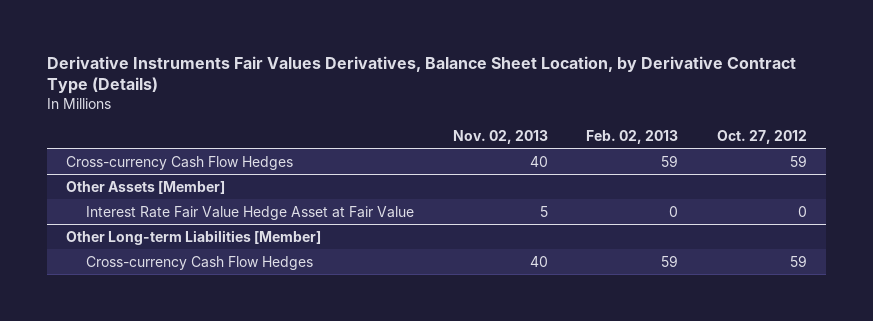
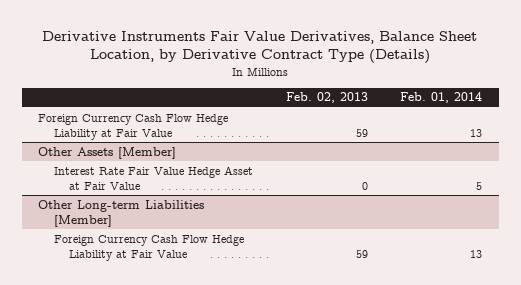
[47,55,797,95] Derivative Instruments Fair Values Derivatives, Balance Sheet Location, by Derivative Contract Type (Details) -> [42,30,478,65] Derivative Instruments Fair Value Derivatives, Balance Sheet Location, by Derivative Contract Type (Details)
[452,129,548,144] Nov. 02, 2013 -> none
[716,129,807,144] Oct. 27, 2012 -> none
none -> [400,92,483,104] Feb. 01, 2014
[66,155,294,170] Cross-currency Cash Flow Hedges -> [38,113,229,140] Foreign Currency Cash Flow Hedge Liability at Fair Value
[86,255,314,270] Cross-currency Cash Flow Hedges -> [53,234,244,261] Foreign Currency Cash Flow Hedge Liability at Fair Value

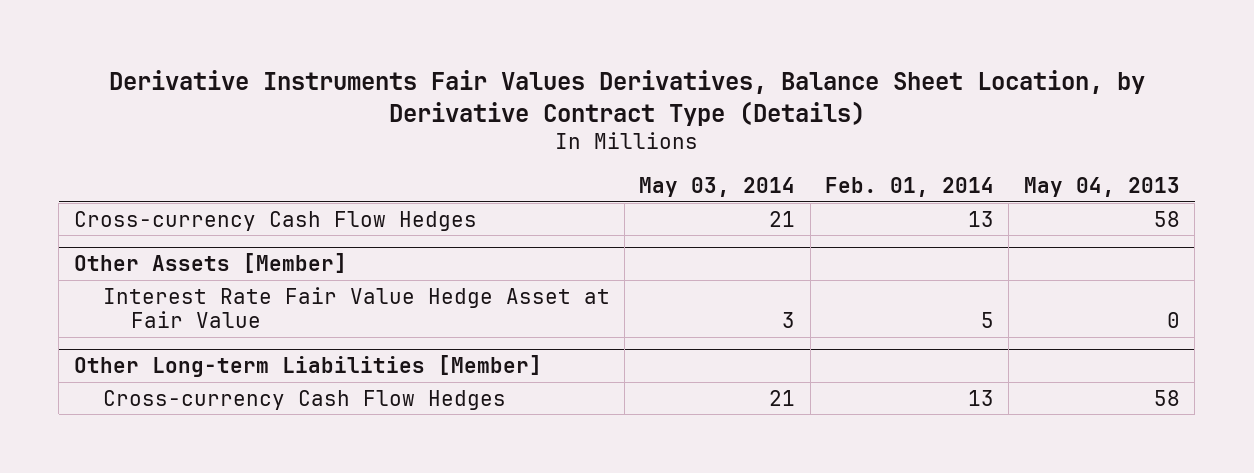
[42,30,478,65] Derivative Instruments Fair Value Derivatives, Balance Sheet Location, by Derivative Contract Type (Details) -> [108,70,1145,126] Derivative Instruments Fair Values Derivatives, Balance Sheet Location, by Derivative Contract Type (Details)
[285,92,368,104] Feb. 02, 2013 -> none
none -> [639,177,796,198] May 03, 2014
none -> [1023,177,1180,198] May 04, 2013
[38,113,229,140] Foreign Currency Cash Flow Hedge Liability at Fair Value -> [73,210,477,231] Cross-currency Cash Flow Hedges
[53,234,244,261] Foreign Currency Cash Flow Hedge Liability at Fair Value -> [102,389,506,410] Cross-currency Cash Flow Hedges

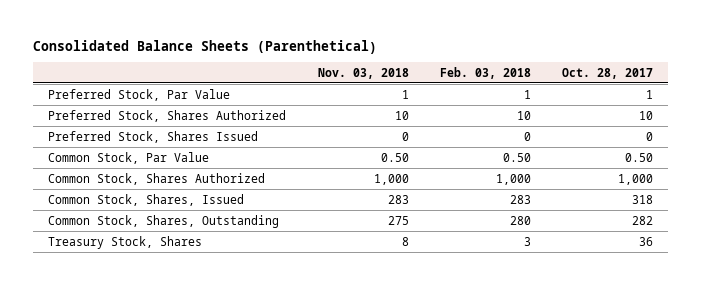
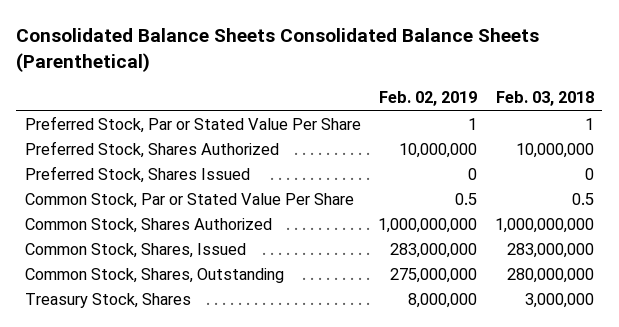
[32,39,377,54] Consolidated Balance Sheets (Parenthetical) -> [16,28,540,73] Consolidated Balance Sheets Consolidated Balance Sheets (Parenthetical)
[317,67,409,79] Nov. 03, 2018 -> none
[561,67,653,79] Oct. 28, 2017 -> none
none -> [379,91,478,107] Feb. 02, 2019
[48,88,231,101] Preferred Stock, Par Value -> [24,115,361,133] Preferred Stock, Par or Stated Value Per Share
[516,110,531,120] 10 -> [515,142,594,158] 10,000,000
[48,151,210,164] Common Stock, Par Value -> [24,192,354,208] Common Stock, Par or Stated Value Per Share
[502,152,531,162] 0.50 -> [571,192,594,205] 0.5
[495,173,531,185] 1,000 -> [494,217,594,233] 1,000,000,000
[509,194,531,204] 283 -> [506,242,594,258] 283,000,000
[509,215,531,225] 280 -> [506,267,594,283] 280,000,000
[523,236,531,246] 3 -> [524,292,594,308] 3,000,000

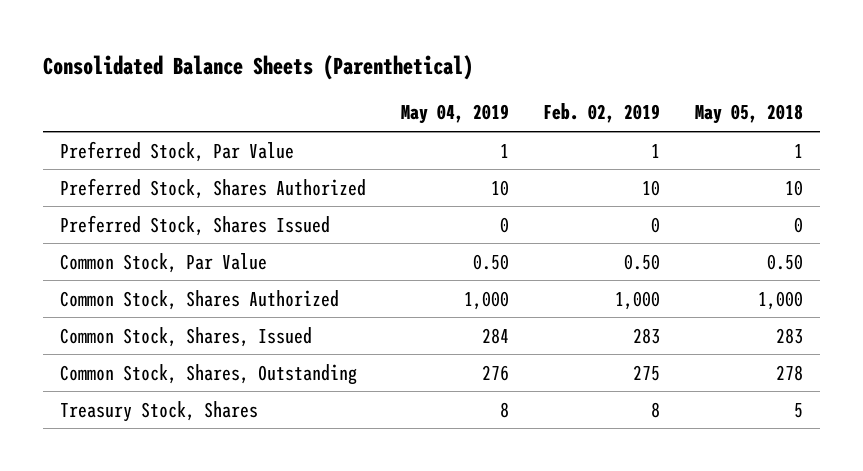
[16,28,540,73] Consolidated Balance Sheets Consolidated Balance Sheets (Parenthetical) -> [42,54,473,80] Consolidated Balance Sheets (Parenthetical)
[495,91,594,107] Feb. 03, 2018 -> none
none -> [400,104,509,125] May 04, 2019
none -> [694,104,803,125] May 05, 2018
[24,115,361,133] Preferred Stock, Par or Stated Value Per Share -> [60,140,295,162] Preferred Stock, Par Value
[399,142,478,158] 10,000,000 -> [642,179,661,196] 10
[24,192,354,208] Common Stock, Par or Stated Value Per Share -> [60,252,268,273] Common Stock, Par Value
[455,192,478,205] 0.5 -> [624,253,661,270] 0.50
[378,217,478,233] 1,000,000,000 -> [615,290,661,310] 1,000
[390,242,478,258] 283,000,000 -> [633,327,661,344] 283
[390,267,478,283] 275,000,000 -> [633,364,661,381] 275
[408,292,478,308] 8,000,000 -> [651,401,661,418] 8

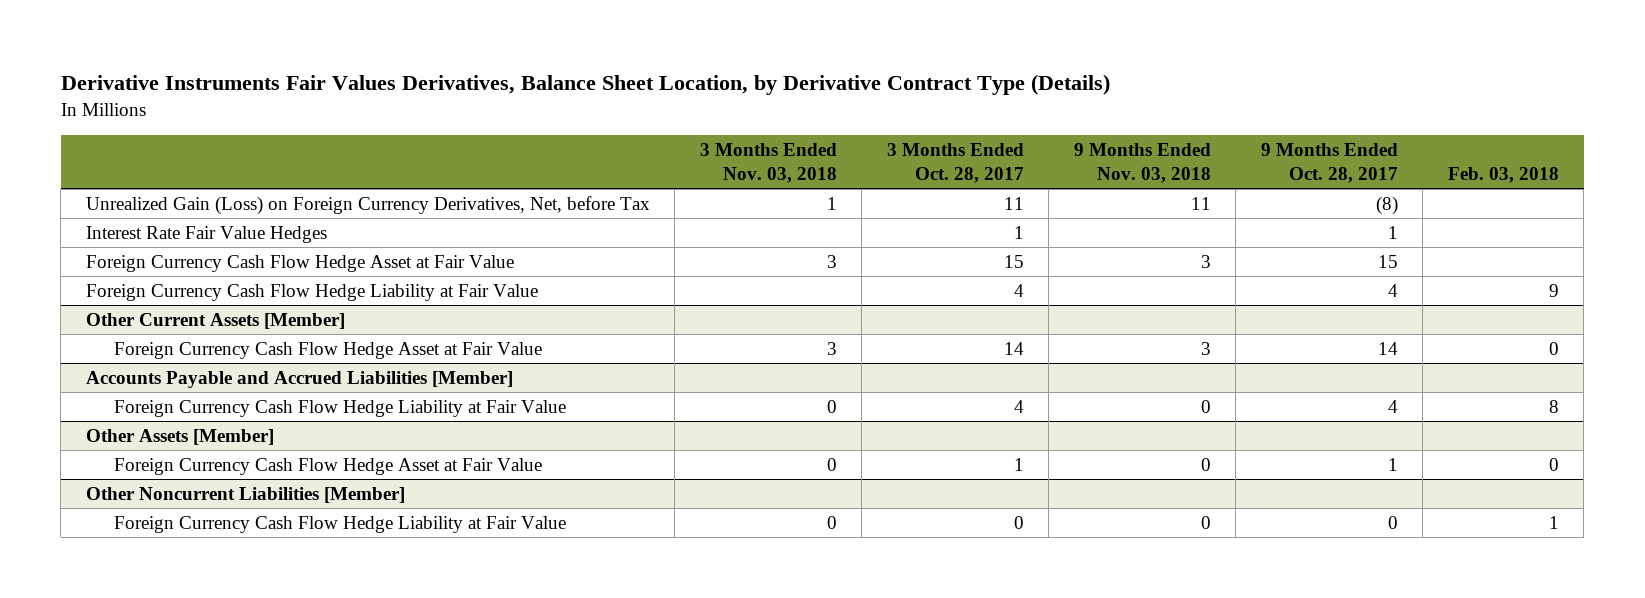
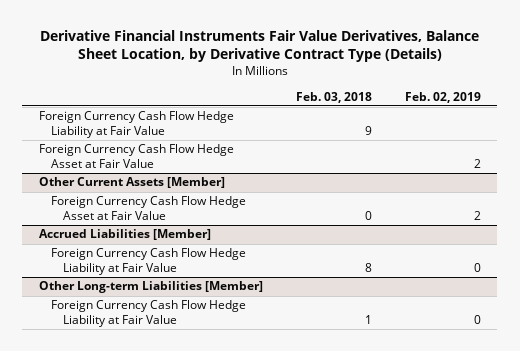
[60,74,1110,96] Derivative Instruments Fair Values Derivatives, Balance Sheet Location, by Derivative Contract Type (Details) -> [39,29,479,63] Derivative Financial Instruments Fair Value Derivatives, Balance Sheet Location, by Derivative Contract Type (Details)
[699,143,837,183] 3 Months Ended Nov. 03, 2018 -> none
[886,143,1024,183] 3 Months Ended Oct. 28, 2017 -> none
[1073,143,1211,183] 9 Months Ended Nov. 03, 2018 -> none
[1260,143,1398,183] 9 Months Ended Oct. 28, 2017 -> none
none -> [404,91,481,103] Feb. 02, 2019
[85,195,650,215] Unrealized Gain (Loss) on Foreign Currency Derivatives, Net, before Tax -> none
[85,225,327,243] Interest Rate Fair Value Hedges -> none
[85,254,514,272] Foreign Currency Cash Flow Hedge Asset at Fair Value -> [38,144,234,168] Foreign Currency Cash Flow Hedge Asset at Fair Value
[85,370,513,388] Accounts Payable and Accrued Liabilities [Member] -> [38,229,211,241] Accrued Liabilities [Member]
[85,428,274,445] Other Assets [Member] -> none
[113,457,542,475] Foreign Currency Cash Flow Hedge Asset at Fair Value -> none
[85,486,405,503] Other Noncurrent Liabilities [Member] -> [38,281,263,294] Other Long-term Liabilities [Member]

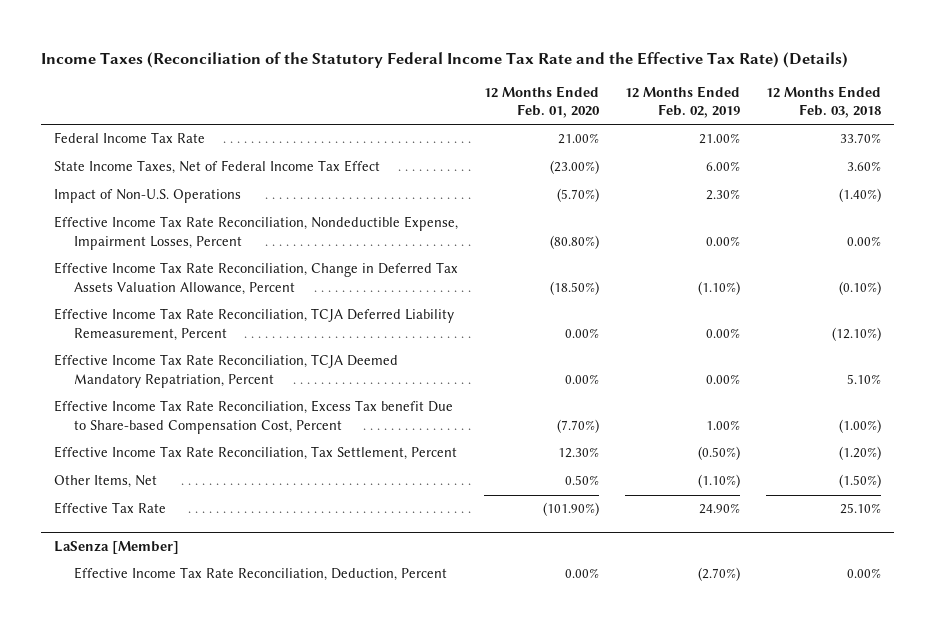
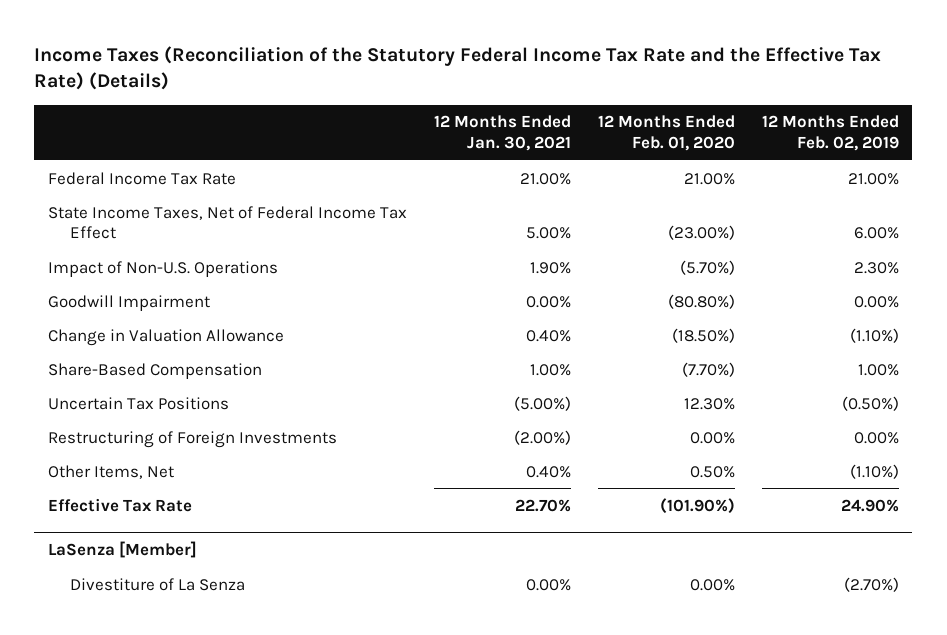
[765,85,881,119] 12 Months Ended Feb. 03, 2018 -> none
none -> [433,115,571,151] 12 Months Ended Jan. 30, 2021
[54,308,455,342] Effective Income Tax Rate Reconciliation, TCJA Deferred Liability Remeasurement, Percent -> none
[54,354,399,389] Effective Income Tax Rate Reconciliation, TCJA Deemed Mandatory Repatriation, Percent -> none
[54,216,459,251] Effective Income Tax Rate Reconciliation, Nondeductible Expense, Impairment Losses, Percent -> [47,294,210,311] Goodwill Impairment
[54,262,459,296] Effective Income Tax Rate Reconciliation, Change in Deferred Tax Assets Valuation Allowance, Percent -> [47,328,284,346] Change in Valuation Allowance
[54,400,454,435] Effective Income Tax Rate Reconciliation, Excess Tax benefit Due to Share-based Compensation Cost, Percent -> [47,362,262,379] Share-Based Compensation
[54,446,458,461] Effective Income Tax Rate Reconciliation, Tax Settlement, Percent -> [47,396,229,410] Uncertain Tax Positions
none -> [47,430,337,448] Restructuring of Foreign Investments
[73,567,447,582] Effective Income Tax Rate Reconciliation, Deduction, Percent -> [70,577,246,591] Divestiture of La Senza

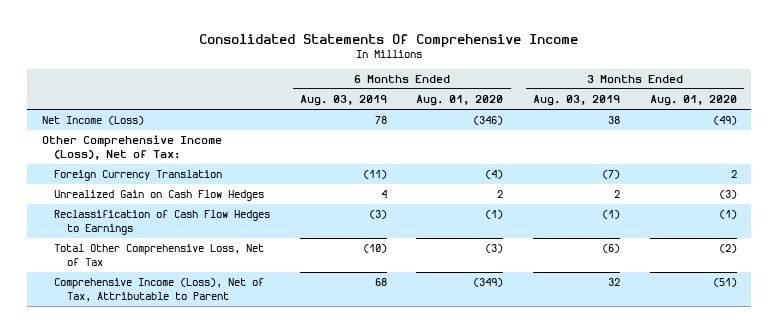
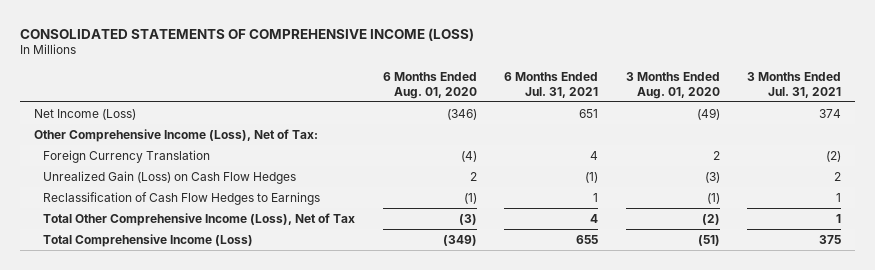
[199,33,579,48] Consolidated Statements Of Comprehensive Income -> [20,27,475,41] CONSOLIDATED STATEMENTS OF COMPREHENSIVE INCOME (LOSS)
[299,95,387,107] Aug. 03, 2019 -> none
[533,95,621,107] Aug. 03, 2019 -> none
none -> [504,71,599,98] 6 Months Ended Jul. 31, 2021
none -> [746,71,841,98] 3 Months Ended Jul. 31, 2021
[54,190,265,202] Unrealized Gain on Cash Flow Hedges -> [43,170,297,184] Unrealized Gain (Loss) on Cash Flow Hedges
[54,244,265,266] Total Other Comprehensive Loss, Net of Tax -> [43,212,356,226] Total Other Comprehensive Income (Loss), Net of Tax
[54,278,265,302] Comprehensive Income (Loss), Net of Tax, Attributable to Parent -> [43,233,254,247] Total Comprehensive Income (Loss)

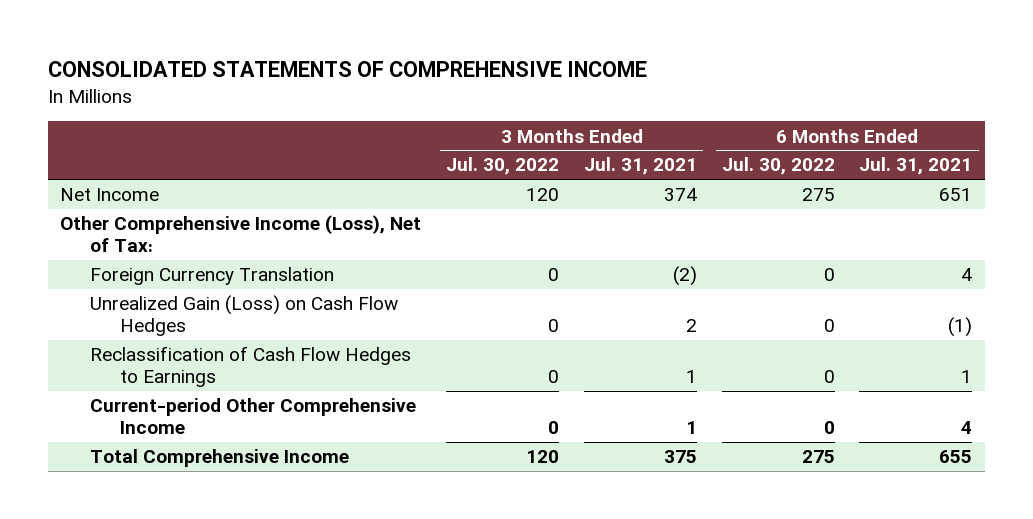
[20,27,475,41] CONSOLIDATED STATEMENTS OF COMPREHENSIVE INCOME (LOSS) -> [48,61,648,78] CONSOLIDATED STATEMENTS OF COMPREHENSIVE INCOME
[382,71,477,99] 6 Months Ended Aug. 01, 2020 -> none
[625,71,720,99] 3 Months Ended Aug. 01, 2020 -> none
none -> [446,157,560,176] Jul. 30, 2022
none -> [721,157,835,176] Jul. 30, 2022
[33,108,136,120] Net Income (Loss) -> [60,188,160,202] Net Income
[43,212,356,226] Total Other Comprehensive Income (Loss), Net of Tax -> [90,398,417,435] Current-period Other Comprehensive Income
[43,233,254,247] Total Comprehensive Income (Loss) -> [90,449,350,468] Total Comprehensive Income

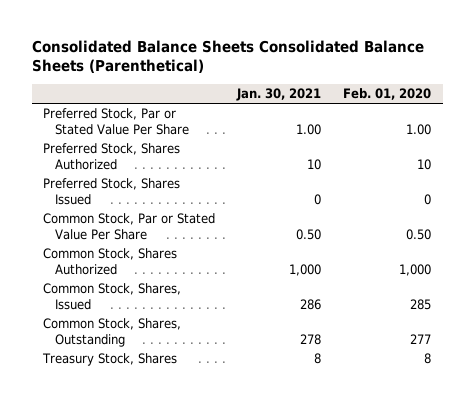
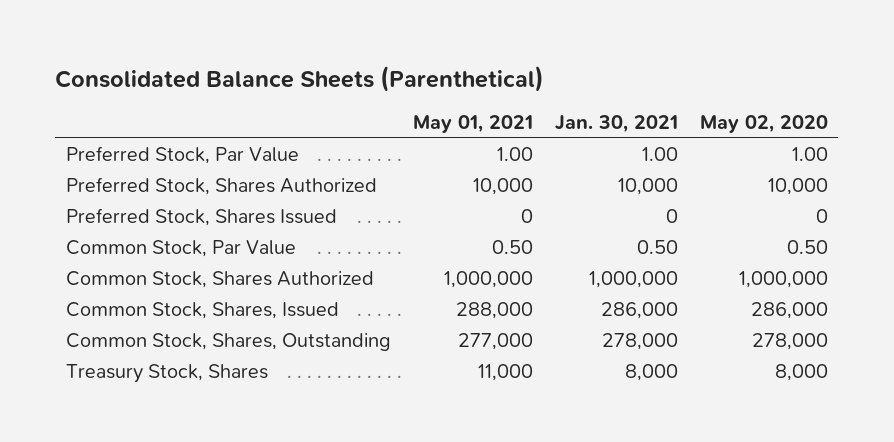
[31,39,424,74] Consolidated Balance Sheets Consolidated Balance Sheets (Parenthetical) -> [55,65,545,92] Consolidated Balance Sheets (Parenthetical)
[343,88,432,101] Feb. 01, 2020 -> none
none -> [412,115,533,134] May 01, 2021
none -> [699,115,828,134] May 02, 2020
[42,108,190,135] Preferred Stock, Par or Stated Value Per Share -> [66,146,300,165] Preferred Stock, Par Value
[307,158,322,170] 10 -> [617,178,678,196] 10,000
[42,213,215,240] Common Stock, Par or Stated Value Per Share -> [66,240,297,258] Common Stock, Par Value
[289,263,322,276] 1,000 -> [588,271,678,289] 1,000,000
[300,298,322,310] 286 -> [600,302,678,320] 286,000
[300,333,322,345] 278 -> [601,333,678,351] 278,000
[314,353,322,365] 8 -> [624,364,678,382] 8,000

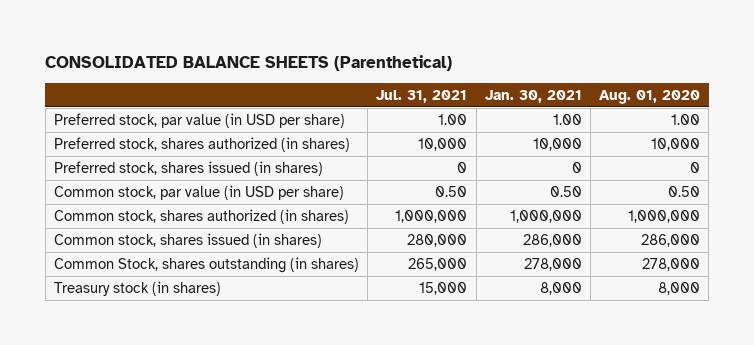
[55,65,545,92] Consolidated Balance Sheets (Parenthetical) -> [45,54,453,71] CONSOLIDATED BALANCE SHEETS (Parenthetical)
[412,115,533,134] May 01, 2021 -> none
[699,115,828,134] May 02, 2020 -> none
none -> [376,89,468,103] Jul. 31, 2021
none -> [599,89,701,104] Aug. 01, 2020
[66,146,300,165] Preferred Stock, Par Value -> [53,113,345,129] Preferred stock, par value (in USD per share)
[66,177,378,196] Preferred Stock, Shares Authorized -> [53,137,350,153] Preferred stock, shares authorized (in shares)
[66,208,338,227] Preferred Stock, Shares Issued -> [53,161,323,177] Preferred stock, shares issued (in shares)
[66,240,297,258] Common Stock, Par Value -> [53,185,344,201] Common stock, par value (in USD per share)
[66,271,375,289] Common Stock, Shares Authorized -> [53,209,349,225] Common stock, shares authorized (in shares)
[66,302,340,320] Common Stock, Shares, Issued -> [53,233,322,249] Common stock, shares issued (in shares)
[66,333,392,352] Common Stock, Shares, Outstanding -> [53,257,359,274] Common Stock, shares outstanding (in shares)
[66,364,269,384] Treasury Stock, Shares -> [53,281,221,297] Treasury stock (in shares)

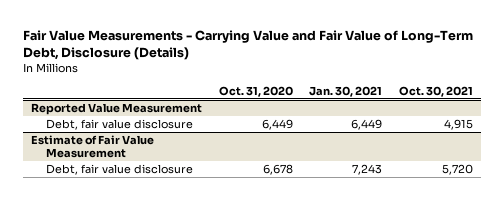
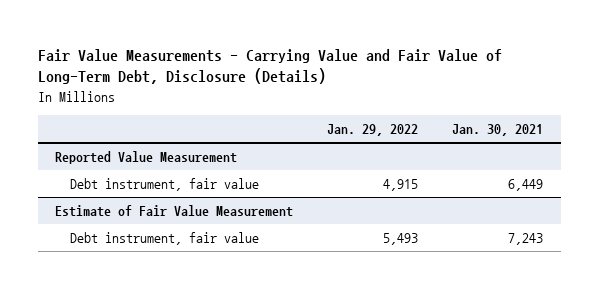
[218,85,293,97] Oct. 31, 2020 -> none
[398,85,473,97] Oct. 30, 2021 -> none
none -> [327,123,419,136] Jan. 29, 2022
[45,119,193,131] Debt, fair value disclosure -> [70,178,260,192] Debt instrument, fair value
[45,164,193,176] Debt, fair value disclosure -> [70,232,260,246] Debt instrument, fair value

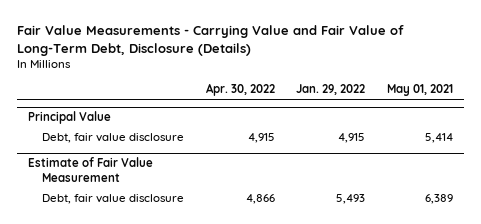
[452,123,544,136] Jan. 30, 2021 -> none
none -> [205,83,275,97] Apr. 30, 2022
none -> [387,84,454,97] May 01, 2021
[54,151,237,165] Reported Value Measurement -> [27,111,111,125] Principal Value
[70,178,260,192] Debt instrument, fair value -> [42,132,185,143] Debt, fair value disclosure
[70,232,260,246] Debt instrument, fair value -> [42,193,185,204] Debt, fair value disclosure

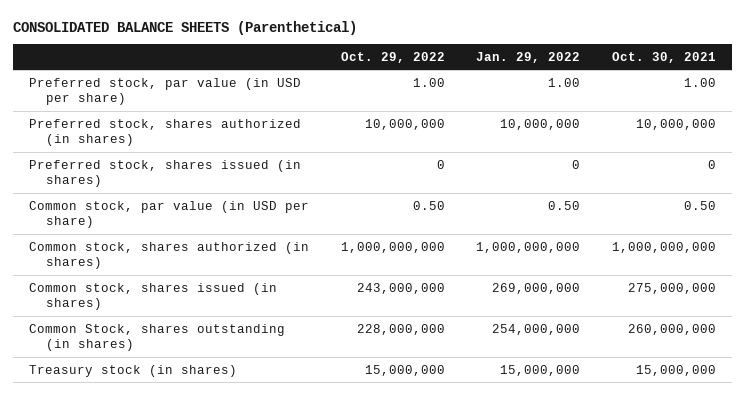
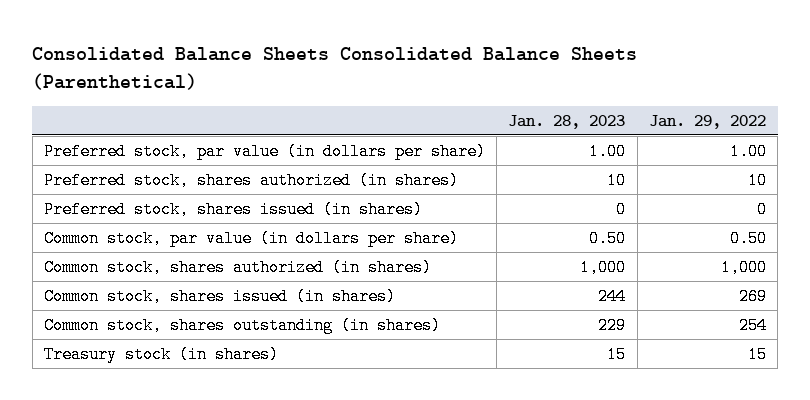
[13,21,358,36] CONSOLIDATED BALANCE SHEETS (Parenthetical) -> [32,47,638,90] Consolidated Balance Sheets Consolidated Balance Sheets (Parenthetical)
[340,51,445,63] Oct. 29, 2022 -> none
[612,51,717,63] Oct. 30, 2021 -> none
none -> [508,114,626,129] Jan. 28, 2023
[28,77,301,106] Preferred stock, par value (in USD per share) -> [43,142,486,160] Preferred stock, par value (in dollars per share)
[500,118,581,130] 10,000,000 -> [747,171,767,189] 10
[28,200,309,229] Common stock, par value (in USD per share) -> [43,229,459,247] Common stock, par value (in dollars per share)
[476,241,581,253] 1,000,000,000 -> [720,258,767,276] 1,000
[492,282,581,294] 269,000,000 -> [738,287,767,305] 269
[28,323,285,352] Common Stock, shares outstanding (in shares) -> [43,316,441,334] Common stock, shares outstanding (in shares)
[492,323,581,335] 254,000,000 -> [738,316,767,334] 254
[500,364,581,376] 15,000,000 -> [747,345,767,363] 15

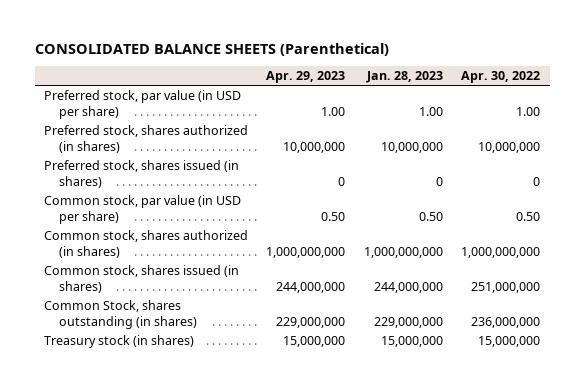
[32,47,638,90] Consolidated Balance Sheets Consolidated Balance Sheets (Parenthetical) -> [34,42,389,56] CONSOLIDATED BALANCE SHEETS (Parenthetical)
[648,114,766,129] Jan. 29, 2022 -> none
none -> [266,71,346,84] Apr. 29, 2023
none -> [461,71,541,84] Apr. 30, 2022
[43,142,486,160] Preferred stock, par value (in dollars per share) -> [43,90,241,120] Preferred stock, par value (in USD per share)
[607,171,627,189] 10 -> [380,142,443,154] 10,000,000
[43,229,459,247] Common stock, par value (in dollars per share) -> [43,195,241,225] Common stock, par value (in USD per share)
[580,258,627,276] 1,000 -> [363,247,443,259] 1,000,000,000
[598,287,627,305] 244 -> [373,282,443,294] 244,000,000
[43,316,441,334] Common stock, shares outstanding (in shares) -> [43,300,198,330] Common Stock, shares outstanding (in shares)
[598,316,627,334] 229 -> [373,317,443,329] 229,000,000
[607,345,627,363] 15 -> [380,336,443,348] 15,000,000

